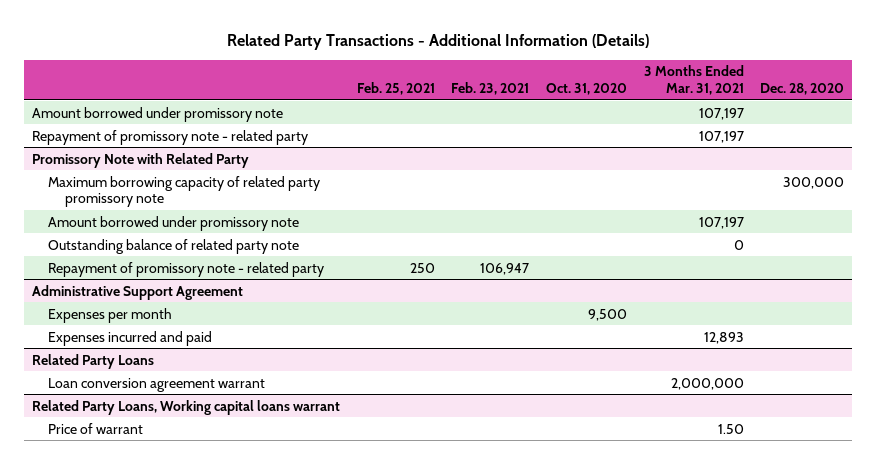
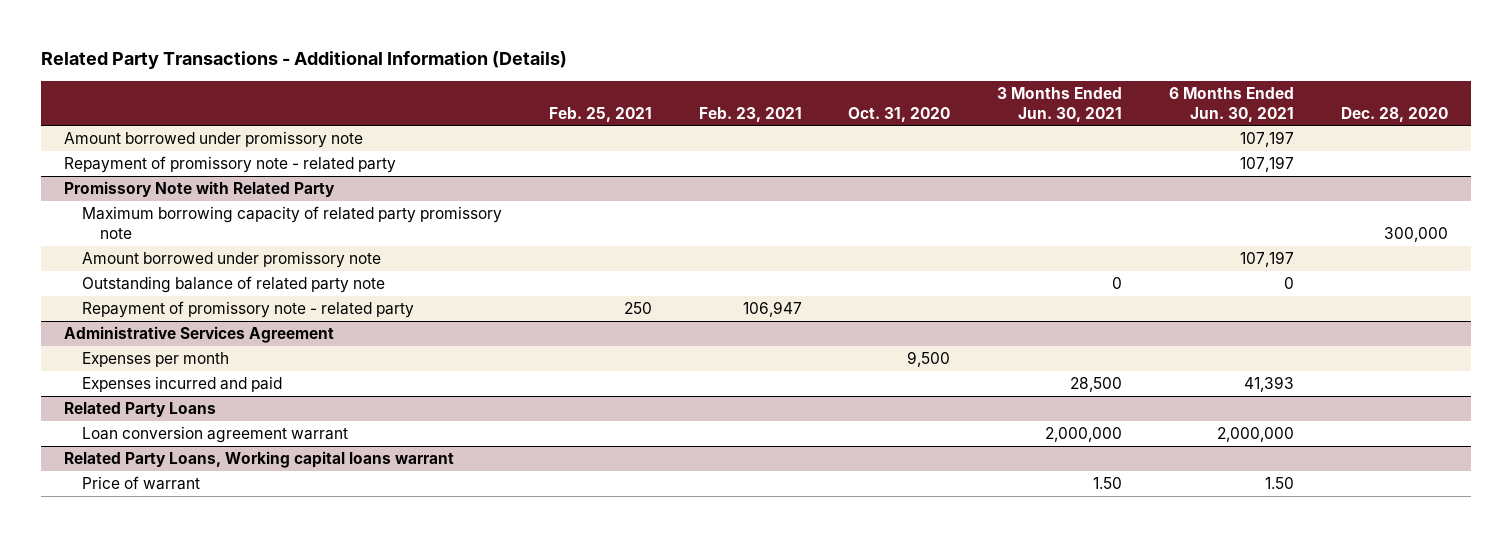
[643,65,744,96] 3 Months Ended Mar. 31, 2021 -> none
none -> [997,86,1123,122] 3 Months Ended Jun. 30, 2021
none -> [1168,86,1294,122] 6 Months Ended Jun. 30, 2021
[32,284,244,300] Administrative Support Agreement -> [63,326,334,344] Administrative Services Agreement

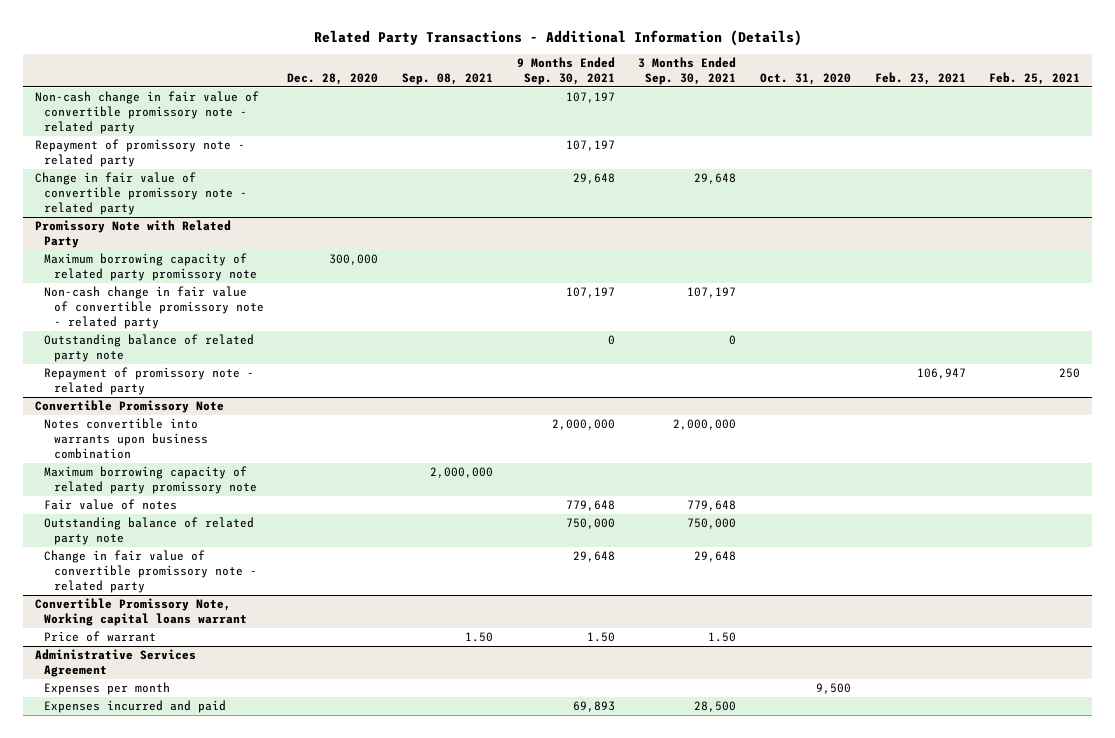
[997,86,1123,122] 3 Months Ended Jun. 30, 2021 -> none
[1168,86,1294,122] 6 Months Ended Jun. 30, 2021 -> none
none -> [401,72,493,85] Sep. 08, 2021
none -> [516,56,615,85] 9 Months Ended Sep. 30, 2021
none -> [638,56,737,85] 3 Months Ended Sep. 30, 2021
[63,131,363,149] Amount borrowed under promissory note -> [34,91,259,135] Non-cash change in fair value of convertible promissory note - related party
none -> [34,172,248,216] Change in fair value of convertible promissory note - related party
[81,251,381,269] Amount borrowed under promissory note -> [44,286,264,330] Non-cash change in fair value of convertible promissory note - related party
none -> [34,400,224,414] Convertible Promissory Note
none -> [44,418,208,460] Notes convertible into warrants upon business combination
none -> [44,466,257,495] Maximum borrowing capacity of related party promissory note
none -> [44,499,178,511] Fair value of notes
none -> [44,517,255,546] Outstanding balance of related party note
none -> [44,550,257,594] Change in fair value of convertible promissory note - related party
none -> [34,598,248,627] Convertible Promissory Note, Working capital loans warrant
none -> [44,631,157,643] Price of warrant
[63,402,216,418] Related Party Loans -> none
[81,426,348,444] Loan conversion agreement warrant -> none
[63,451,454,469] Related Party Loans, Working capital loans warrant -> none
[81,476,200,491] Price of warrant -> none

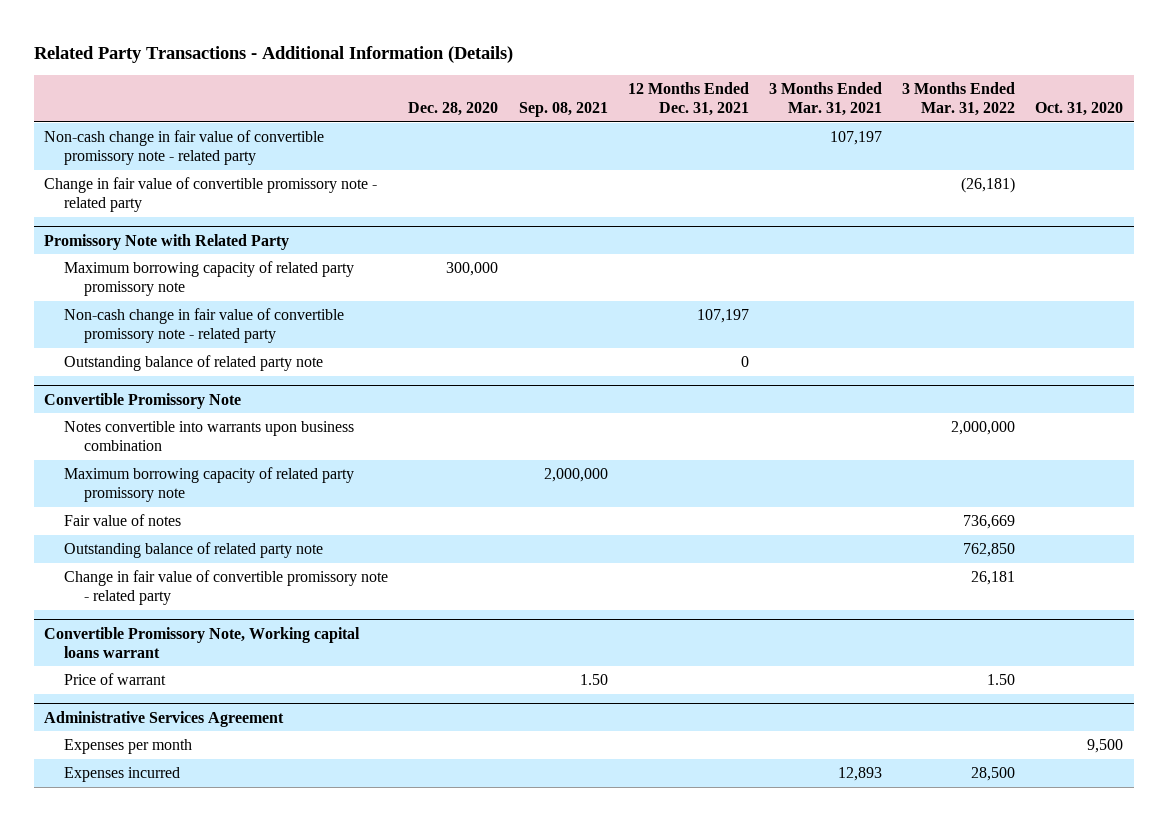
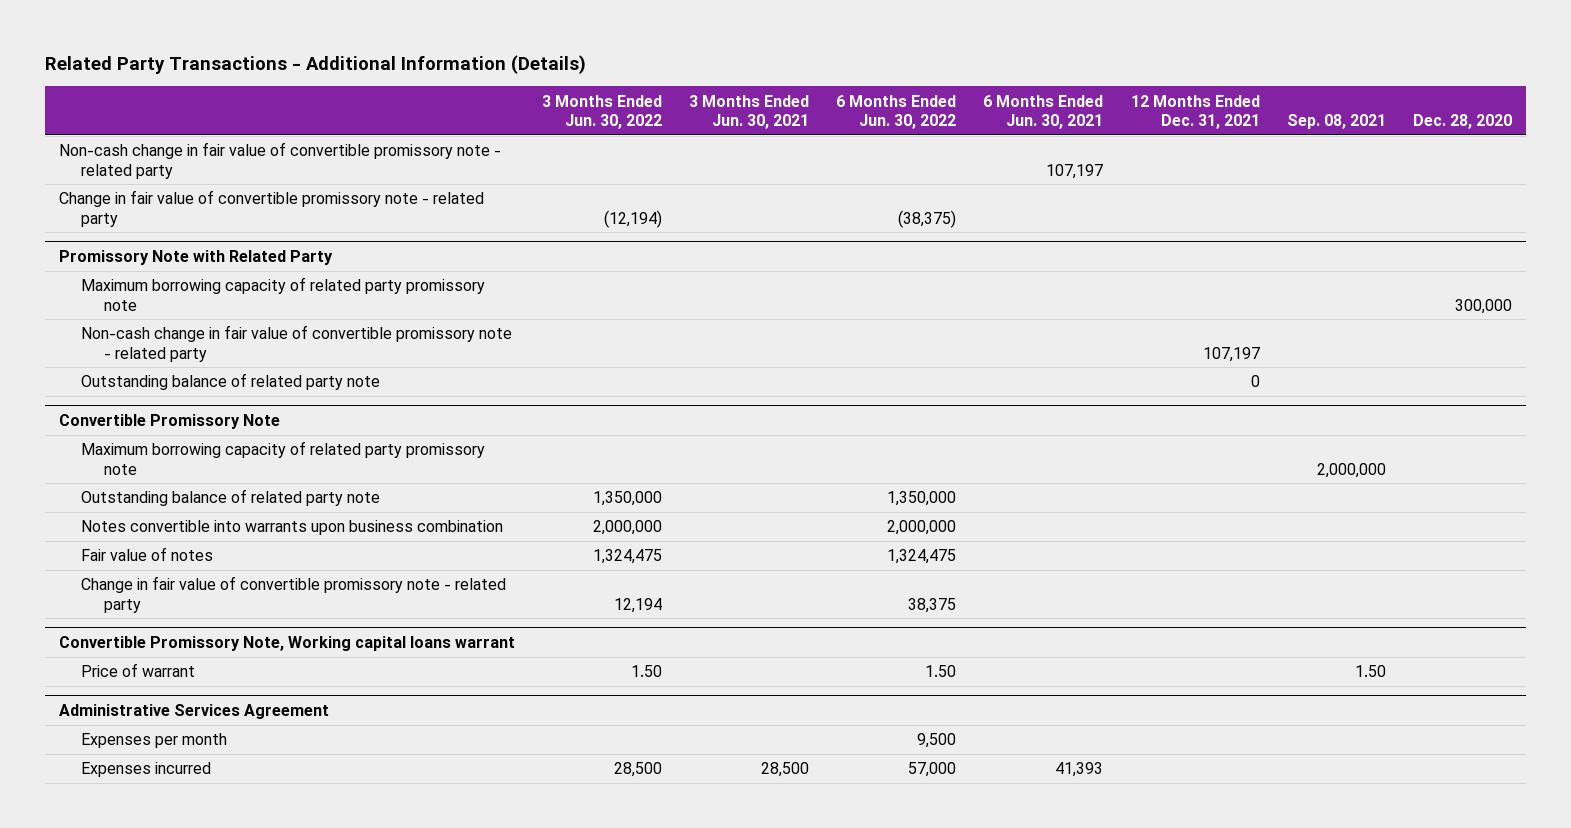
[768,82,882,117] 3 Months Ended Mar. 31, 2021 -> none
[902,82,1016,117] 3 Months Ended Mar. 31, 2022 -> none
[1035,102,1124,117] Oct. 31, 2020 -> none
none -> [541,94,662,130] 3 Months Ended Jun. 30, 2022
none -> [689,94,810,130] 3 Months Ended Jun. 30, 2021
none -> [836,94,957,130] 6 Months Ended Jun. 30, 2022
none -> [983,94,1104,130] 6 Months Ended Jun. 30, 2021
[64,421,355,452] Notes convertible into warrants upon business combination -> [81,520,504,536] Notes convertible into warrants upon business combination
[64,514,182,527] Fair value of notes -> [81,547,214,562] Fair value of notes

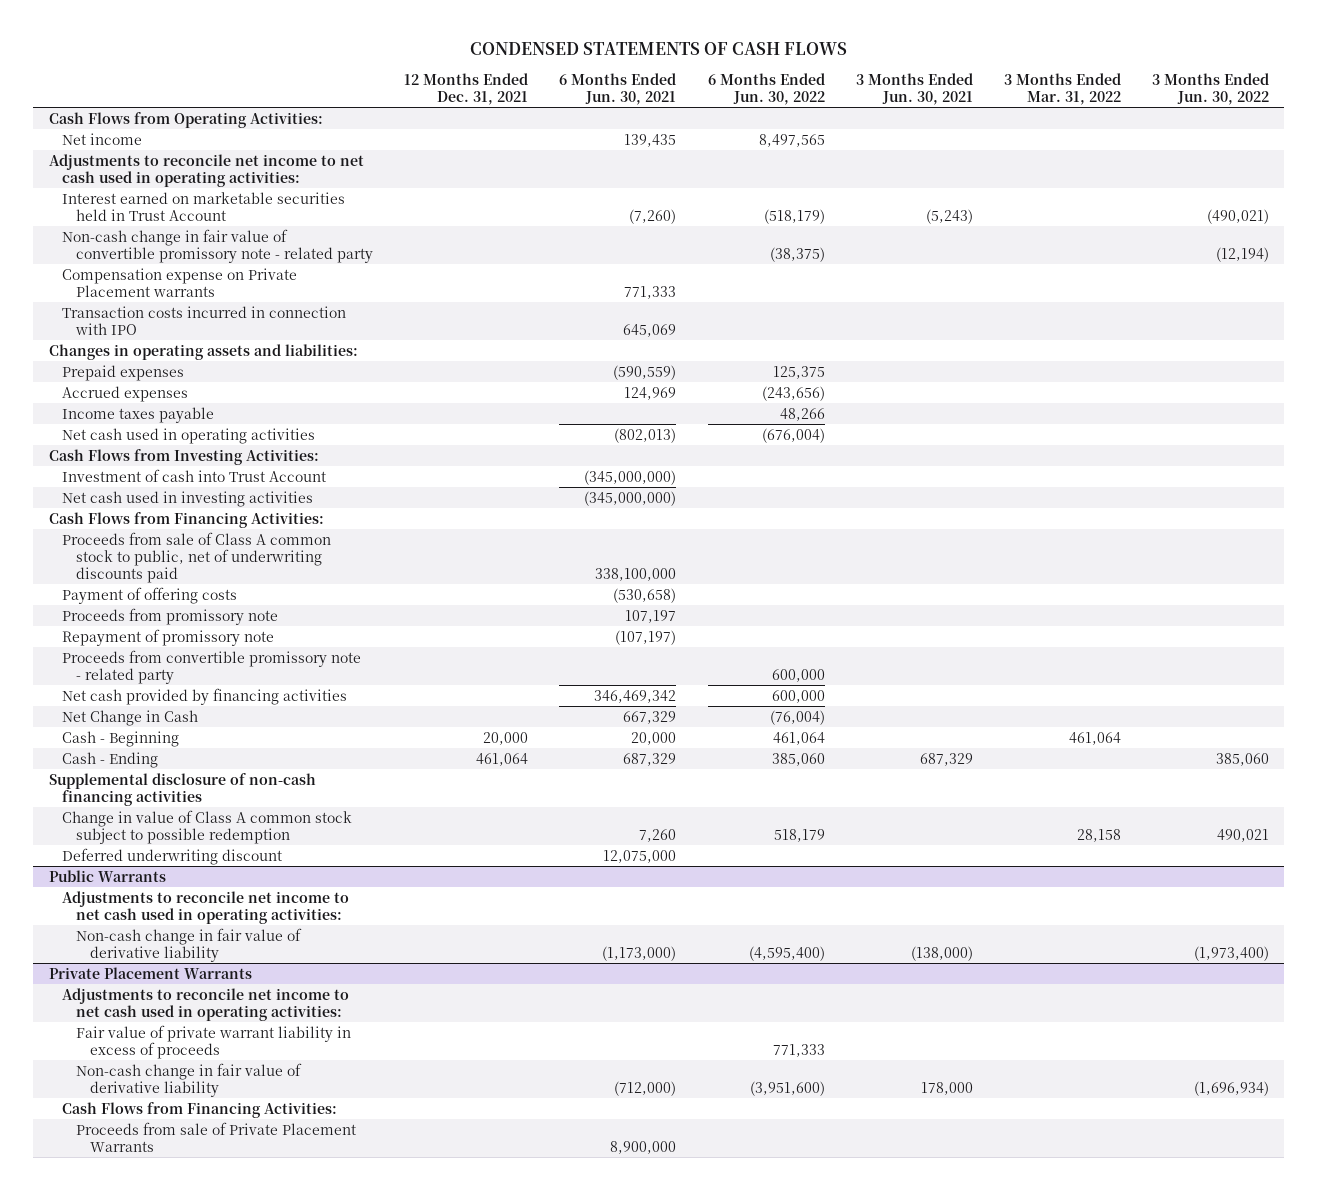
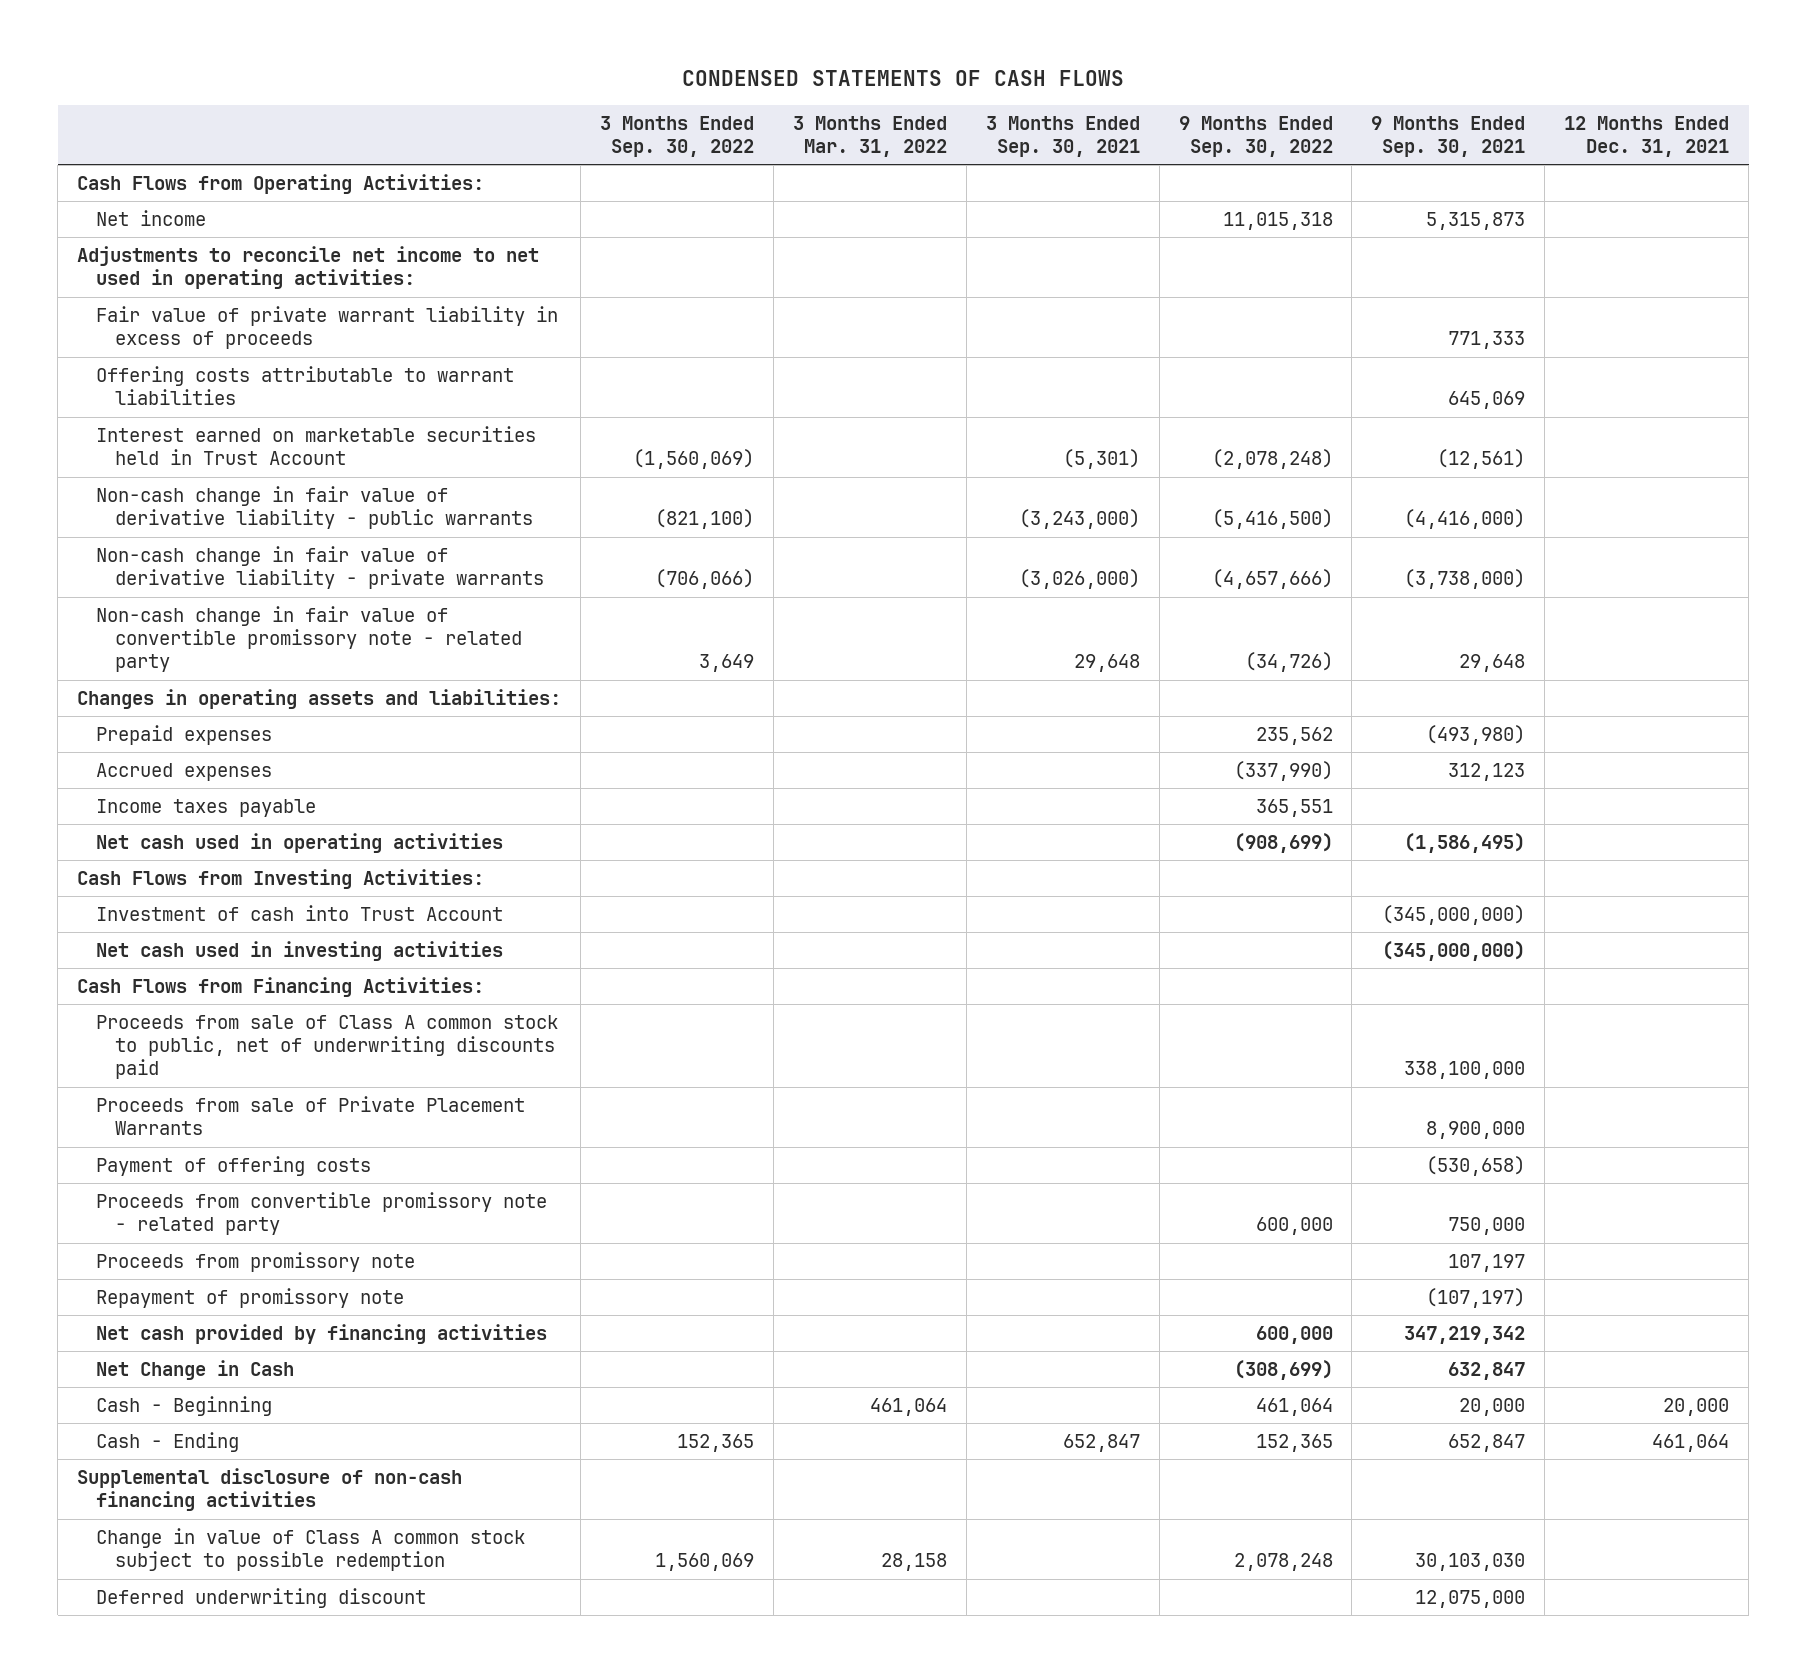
[559,72,677,105] 6 Months Ended Jun. 30, 2021 -> none
[707,72,825,105] 6 Months Ended Jun. 30, 2022 -> none
[855,72,973,105] 3 Months Ended Jun. 30, 2021 -> none
[1151,72,1269,105] 3 Months Ended Jun. 30, 2022 -> none
none -> [599,115,754,157] 3 Months Ended Sep. 30, 2022
none -> [985,115,1140,157] 3 Months Ended Sep. 30, 2021
none -> [1178,115,1333,157] 9 Months Ended Sep. 30, 2022
none -> [1371,115,1526,157] 9 Months Ended Sep. 30, 2021
[48,153,364,187] Adjustments to reconcile net income to net cash used in operating activities: -> [77,245,540,290] Adjustments to reconcile net income to net used in operating activities:
none -> [95,305,558,350] Fair value of private warrant liability in excess of proceeds
none -> [95,365,514,406] Offering costs attributable to warrant liabilities
none -> [95,485,533,530] Non-cash change in fair value of derivative liability - public warrants
none -> [95,545,544,590] Non-cash change in fair value of derivative liability - private warrants
[62,267,298,297] Compensation expense on Private Placement warrants -> none
[62,305,347,335] Transaction costs incurred in connection with IPO -> none
none -> [95,1095,525,1136] Proceeds from sale of Private Placement Warrants
[62,649,362,684] Proceeds from convertible promissory note - related party -> [95,1191,547,1236] Proceeds from convertible promissory note - related party
[48,869,166,882] Public Warrants -> none
[62,890,350,924] Adjustments to reconcile net income to net cash used in operating activities: -> none
[76,927,303,962] Non-cash change in fair value of derivative liability -> none
[48,966,252,979] Private Placement Warrants -> none
[62,987,350,1021] Adjustments to reconcile net income to net cash used in operating activities: -> none
[76,1024,352,1059] Fair value of private warrant liability in excess of proceeds -> none
[76,1062,303,1097] Non-cash change in fair value of derivative liability -> none
[62,1101,338,1118] Cash Flows from Financing Activities: -> none
[76,1121,357,1152] Proceeds from sale of Private Placement Warrants -> none

